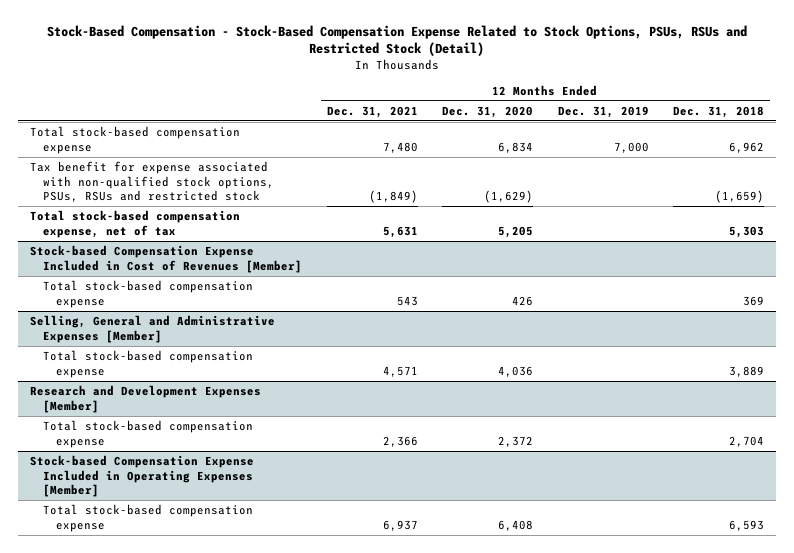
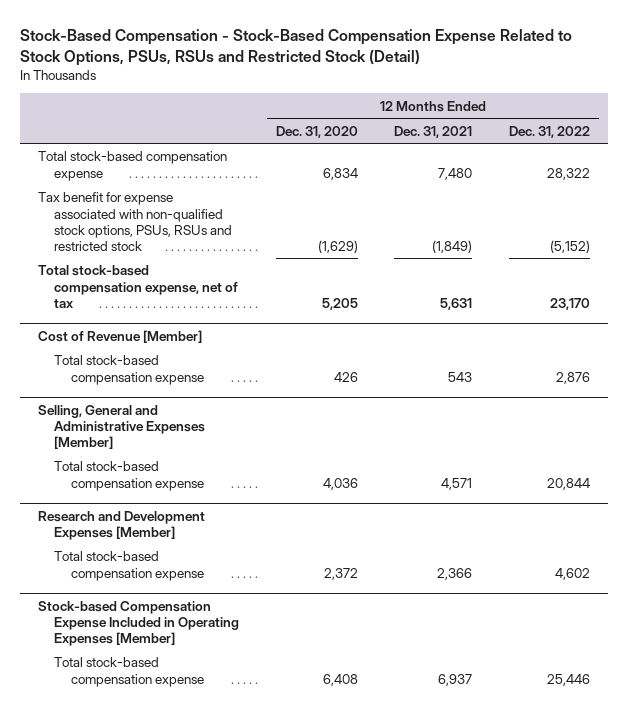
[557,105,649,118] Dec. 31, 2019 -> none
[673,105,765,118] Dec. 31, 2018 -> none
none -> [508,125,590,138] Dec. 31, 2022
[30,245,303,273] Stock-based Compensation Expense Included in Cost of Revenues [Member] -> [37,329,202,343] Cost of Revenue [Member]

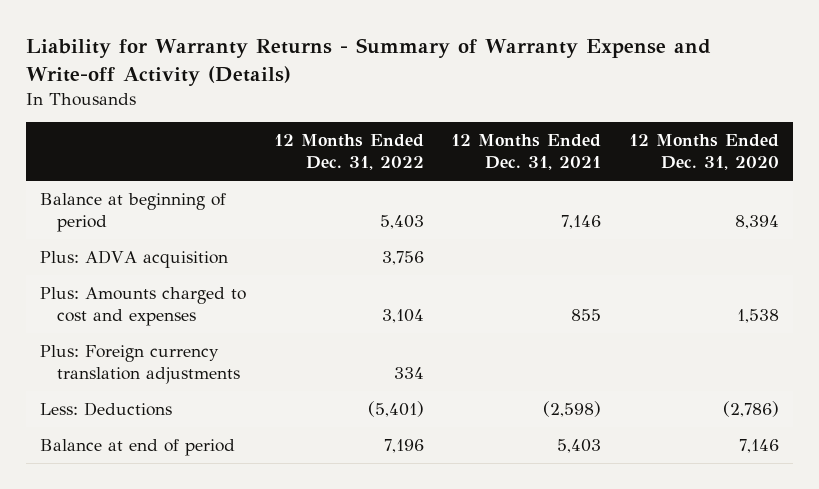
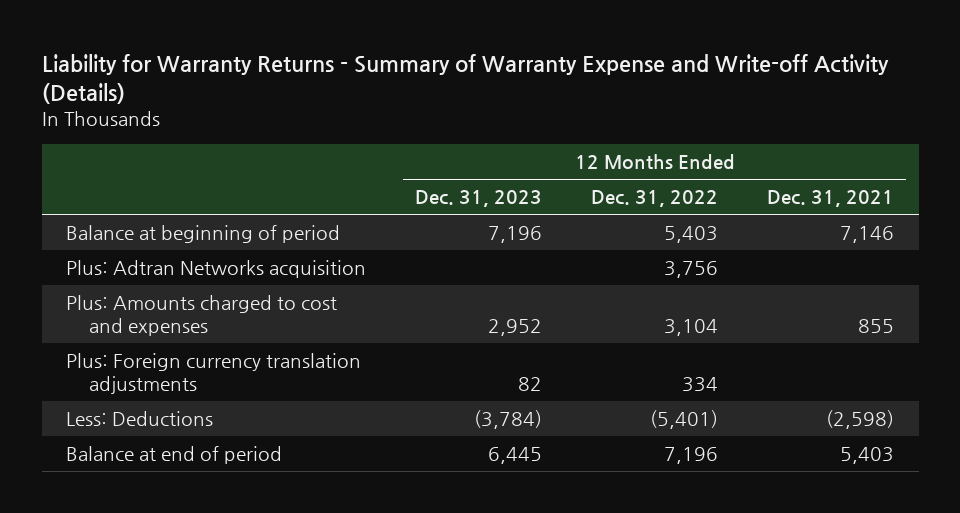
[629,134,780,171] 12 Months Ended Dec. 31, 2020 -> none
none -> [415,190,543,208] Dec. 31, 2023
[39,249,228,268] Plus: ADVA acquisition -> [66,260,367,279] Plus: Adtran Networks acquisition

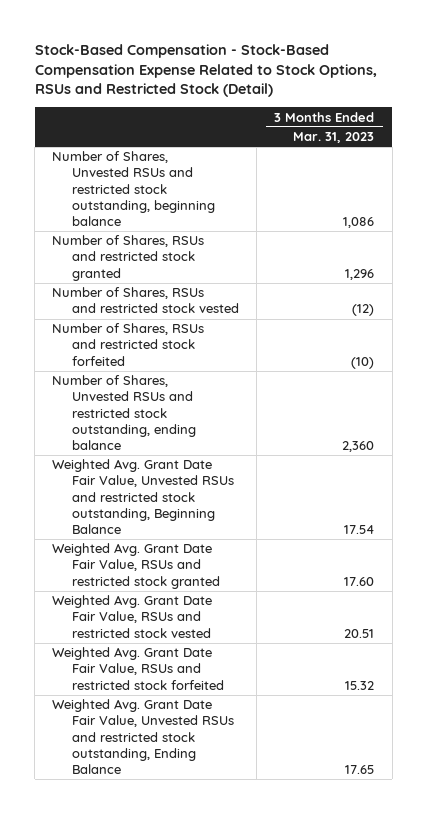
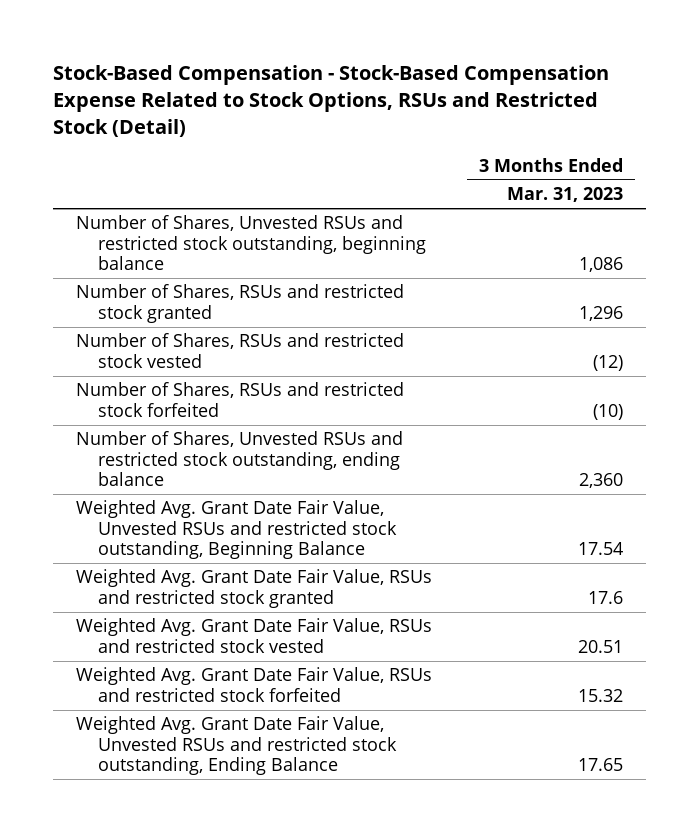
[344,576,375,586] 17.60 -> [587,590,623,604] 17.6

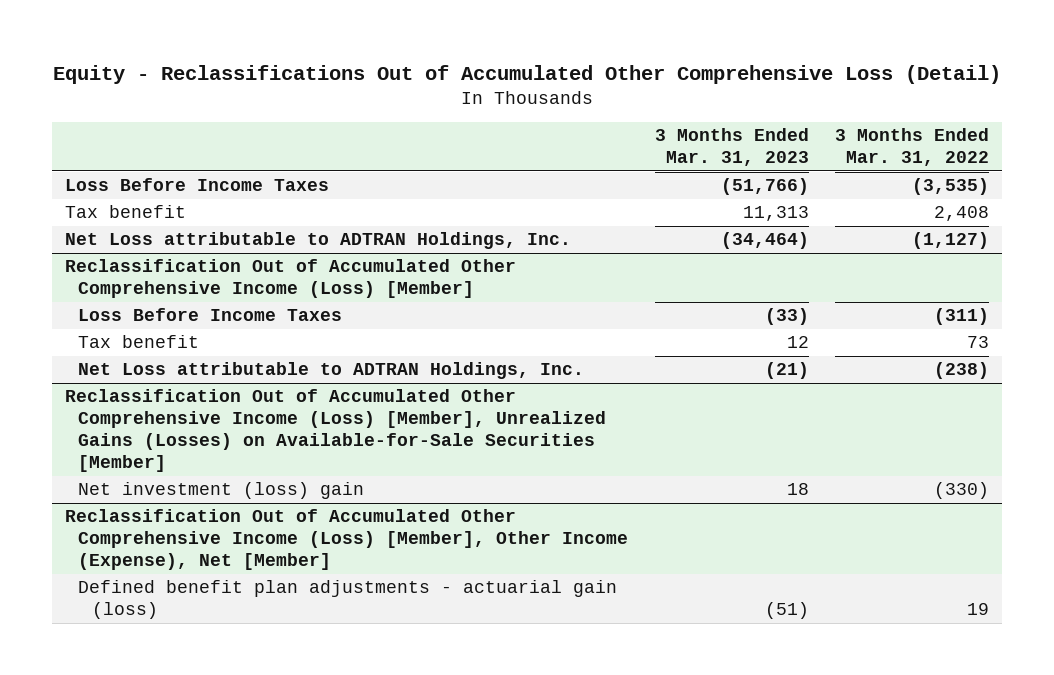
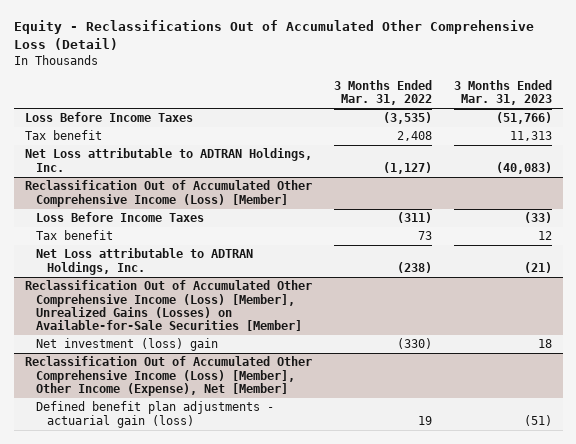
[720,232,809,250] (34,464) -> [495,161,552,174] (40,083)

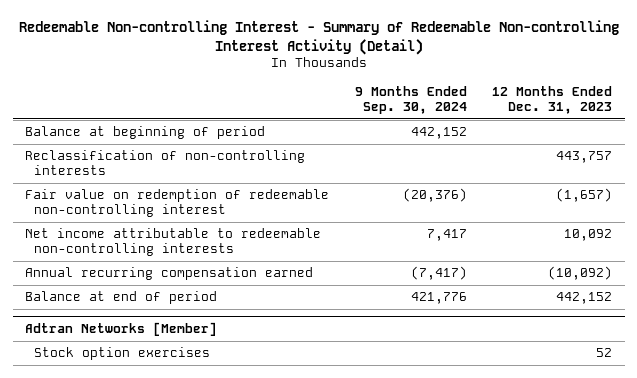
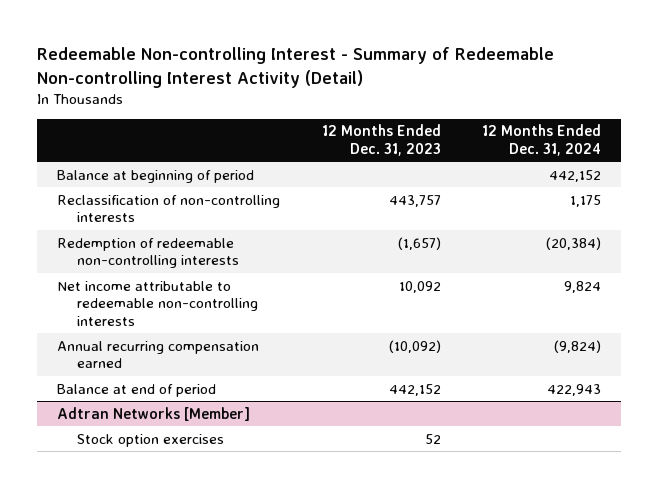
[354,86,467,114] 9 Months Ended Sep. 30, 2024 -> none
none -> [481,124,601,157] 12 Months Ended Dec. 31, 2024
[25,189,330,217] Fair value on redemption of redeemable non-controlling interest -> [57,237,239,269] Redemption of redeemable non-controlling interests

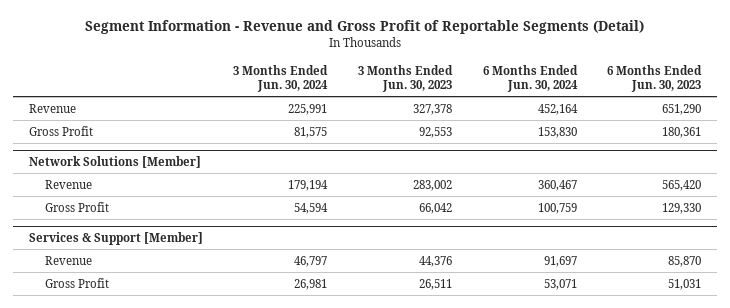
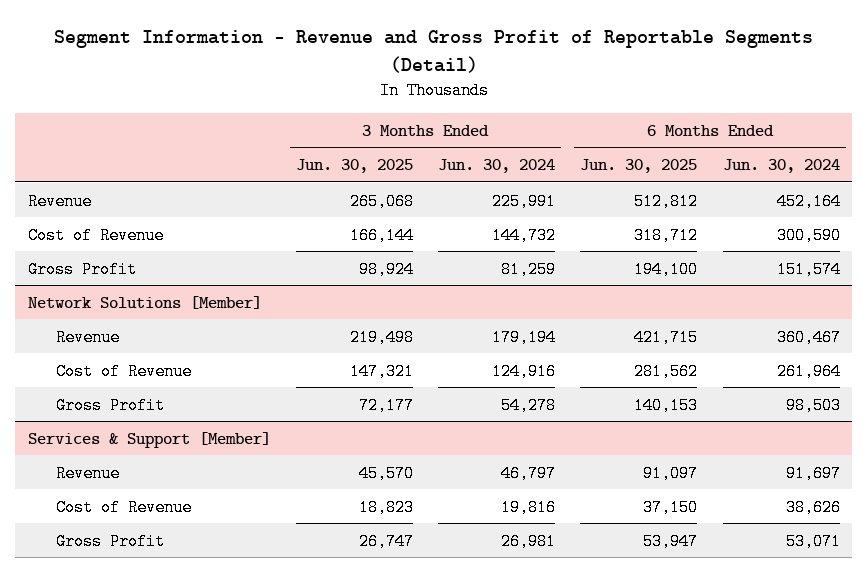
[357,64,453,92] 3 Months Ended Jun. 30, 2023 -> none
[607,64,703,92] 6 Months Ended Jun. 30, 2023 -> none
none -> [295,159,413,174] Jun. 30, 2025
none -> [580,159,698,174] Jun. 30, 2025
none -> [27,226,164,244] Cost of Revenue
[294,126,328,138] 81,575 -> [501,260,557,278] 81,259
[537,126,577,138] 153,830 -> [776,260,841,278] 151,574
none -> [55,362,192,380] Cost of Revenue
[294,202,329,214] 54,594 -> [501,396,557,414] 54,278
[537,202,577,214] 100,759 -> [785,396,841,414] 98,503
none -> [55,498,192,516] Cost of Revenue

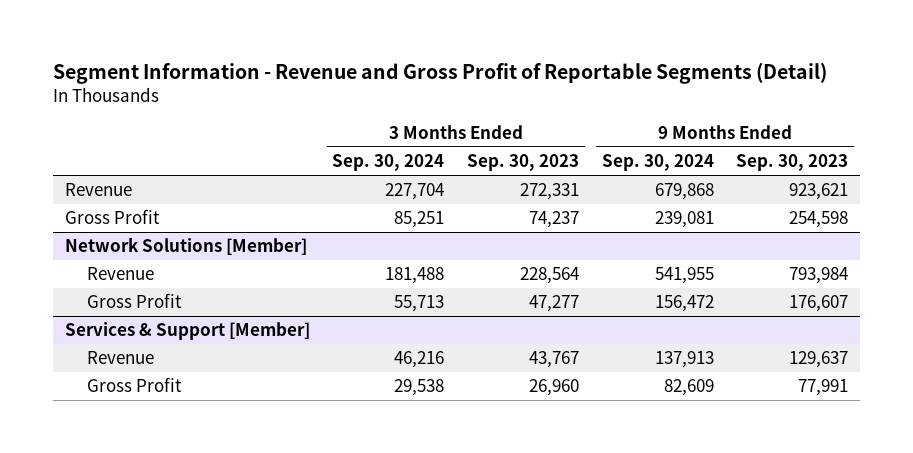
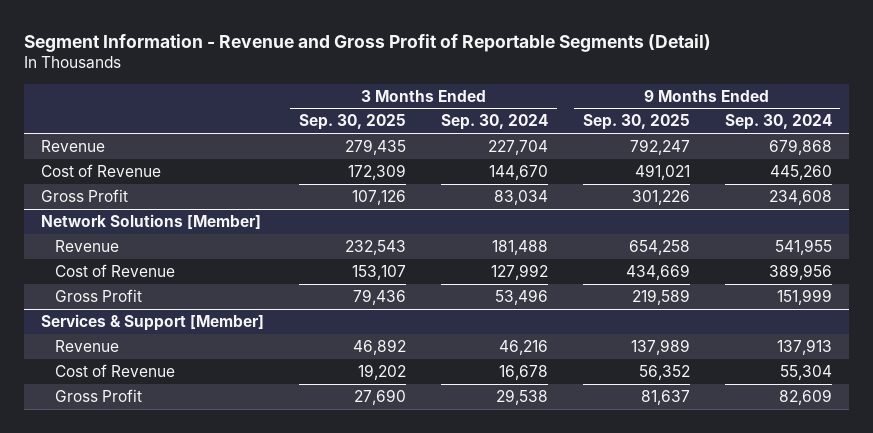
[466,154,579,172] Sep. 30, 2023 -> none
[736,154,849,172] Sep. 30, 2023 -> none
none -> [299,114,407,131] Sep. 30, 2025
none -> [582,114,690,131] Sep. 30, 2025
none -> [41,163,162,177] Cost of Revenue
[394,211,445,229] 85,251 -> [494,189,549,205] 83,034
[654,211,714,229] 239,081 -> [768,189,832,205] 234,608
none -> [55,263,176,277] Cost of Revenue
[394,295,445,313] 55,713 -> [495,288,549,305] 53,496
[654,295,714,313] 156,472 -> [776,288,832,305] 151,999
none -> [55,363,176,377] Cost of Revenue

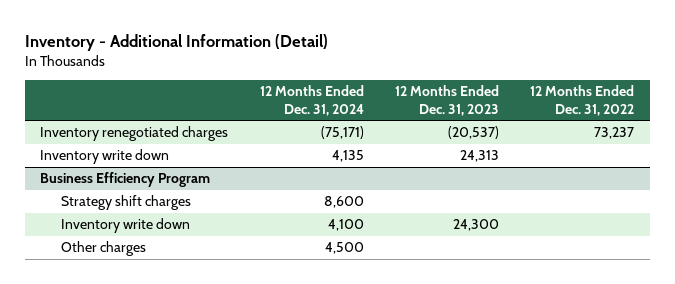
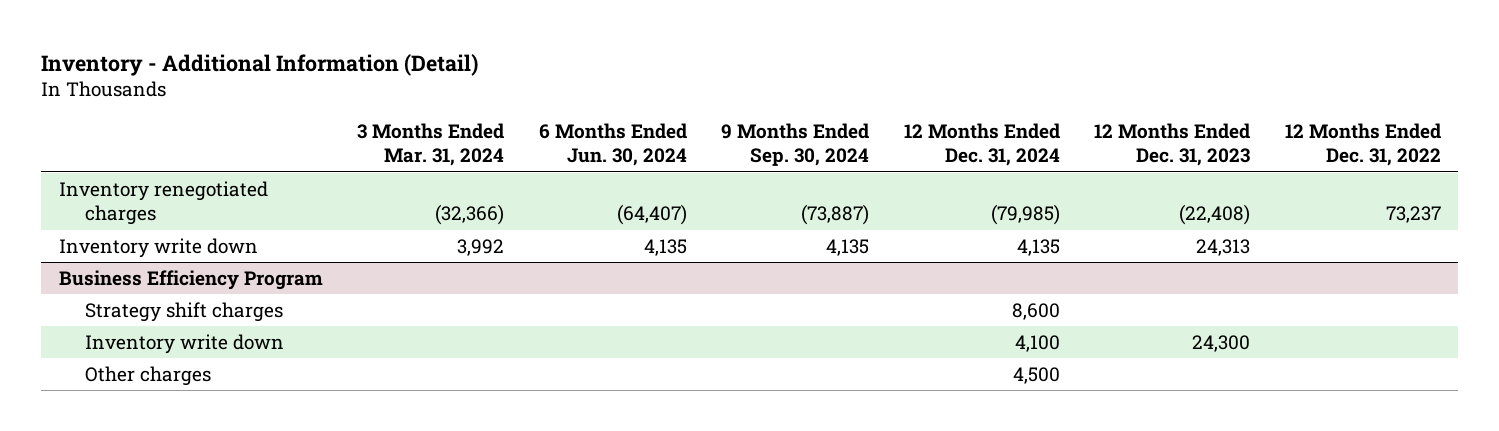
none -> [357,122,505,167] 3 Months Ended Mar. 31, 2024
none -> [538,122,687,167] 6 Months Ended Jun. 30, 2024
none -> [721,122,870,167] 9 Months Ended Sep. 30, 2024
[320,126,364,140] (75,171) -> [990,204,1060,226] (79,985)
[447,126,499,140] (20,537) -> [1179,204,1251,226] (22,408)

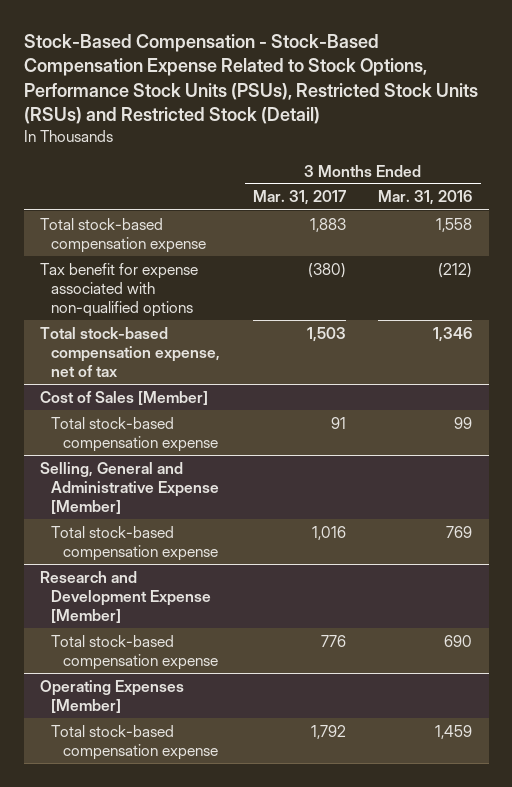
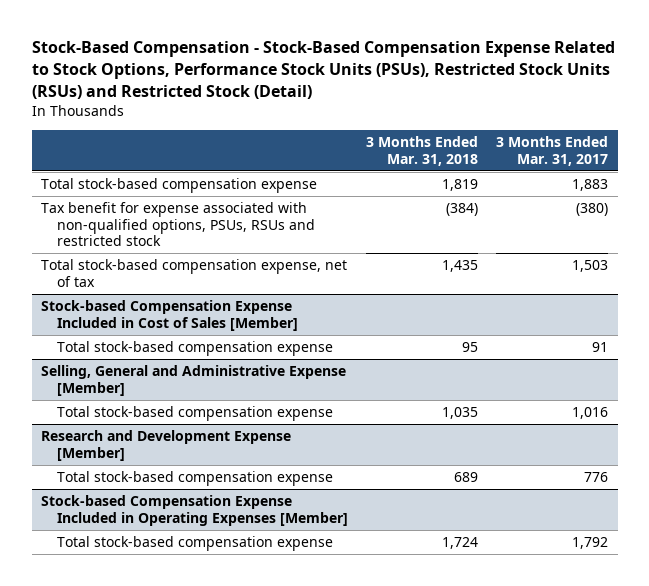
[378,190,473,206] Mar. 31, 2016 -> none
none -> [366,136,479,166] 3 Months Ended Mar. 31, 2018
[39,262,198,317] Tax benefit for expense associated with non-qualified options -> [40,202,315,247] Tax benefit for expense associated with non-qualified options, PSUs, RSUs and restricted stock
[39,390,208,405] Cost of Sales [Member] -> [40,300,298,331] Stock-based Compensation Expense Included in Cost of Sales [Member]
[39,679,184,713] Operating Expenses [Member] -> [40,495,348,526] Stock-based Compensation Expense Included in Operating Expenses [Member]

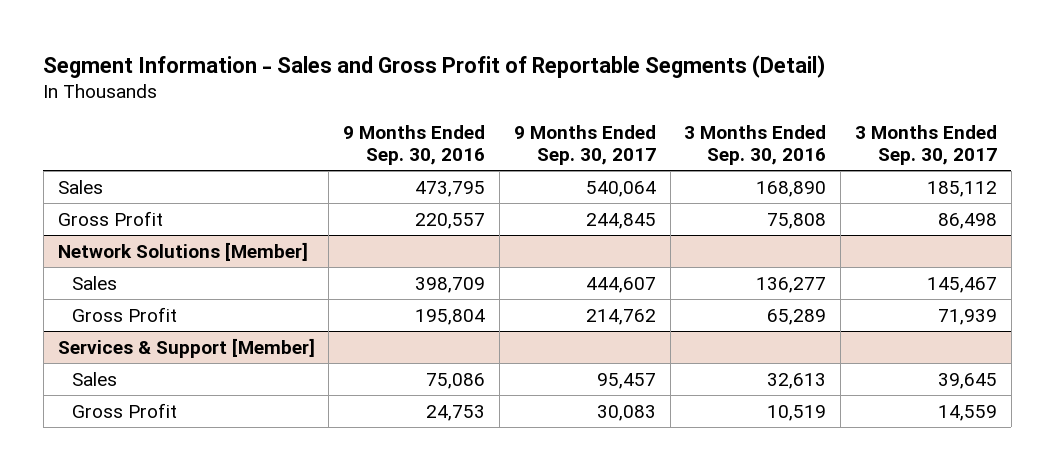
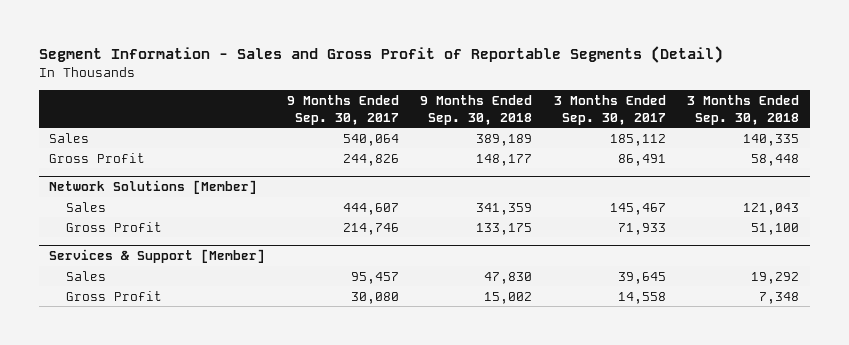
[343,125,486,166] 9 Months Ended Sep. 30, 2016 -> none
[684,125,827,166] 3 Months Ended Sep. 30, 2016 -> none
none -> [420,94,533,125] 9 Months Ended Sep. 30, 2018
none -> [687,94,800,125] 3 Months Ended Sep. 30, 2018
[585,212,656,229] 244,845 -> [342,153,399,166] 244,826
[937,212,997,229] 86,498 -> [617,153,666,166] 86,491
[585,308,656,325] 214,762 -> [342,222,399,235] 214,746
[937,308,997,325] 71,939 -> [617,222,666,235] 71,933
[596,404,656,421] 30,083 -> [350,291,399,304] 30,080
[937,404,997,421] 14,559 -> [617,291,666,304] 14,558

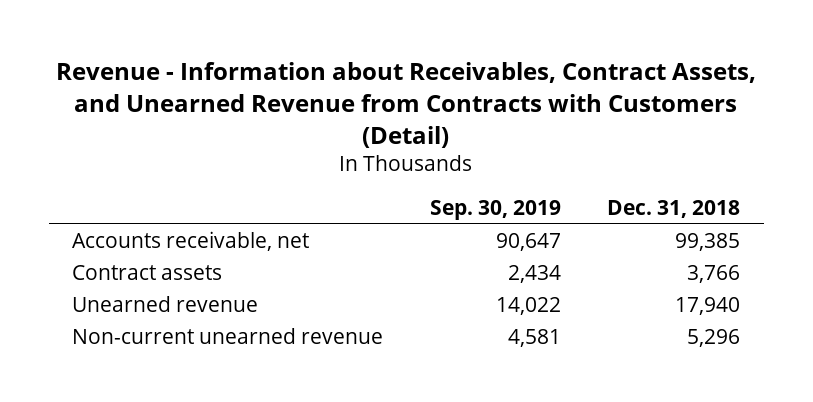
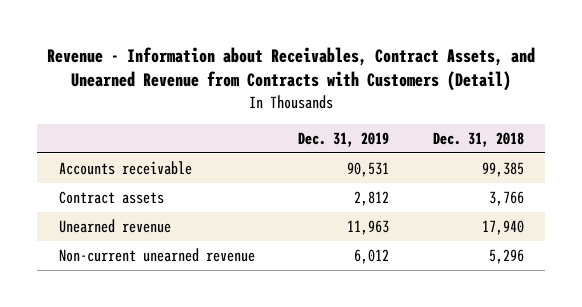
[429,199,561,220] Sep. 30, 2019 -> none
none -> [298,131,390,147] Dec. 31, 2019
[72,231,310,252] Accounts receivable, net -> [58,161,192,176] Accounts receivable

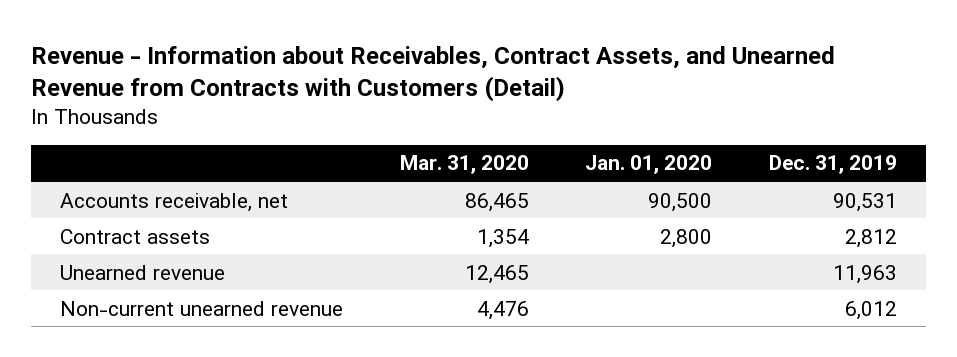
[432,131,524,147] Dec. 31, 2018 -> none
none -> [399,155,529,175] Mar. 31, 2020
none -> [585,155,713,175] Jan. 01, 2020
[58,161,192,176] Accounts receivable -> [59,192,288,212] Accounts receivable, net

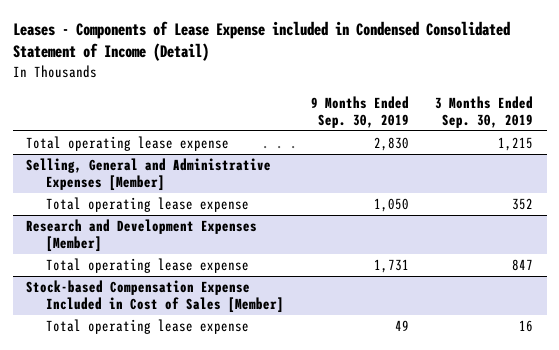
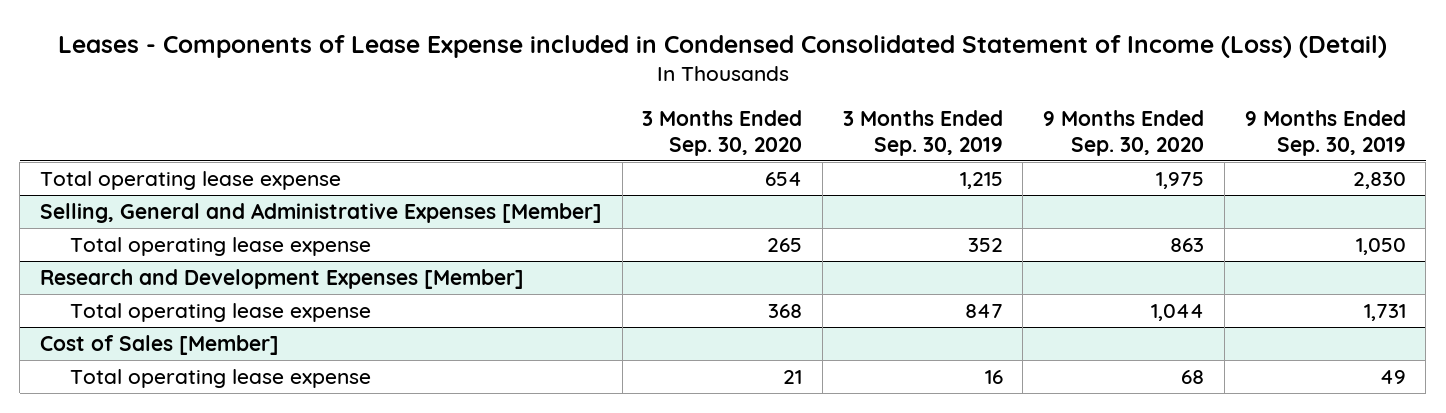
[12,21,510,62] Leases - Components of Lease Expense included in Condensed Consolidated Statement of Income (Detail) -> [57,34,1387,58] Leases - Components of Lease Expense included in Condensed Consolidated Statement of Income (Loss) (Detail)
none -> [642,109,803,156] 3 Months Ended Sep. 30, 2020
none -> [1043,109,1205,156] 9 Months Ended Sep. 30, 2020
[25,280,285,314] Stock-based Compensation Expense Included in Cost of Sales [Member] -> [39,334,279,355] Cost of Sales [Member]

